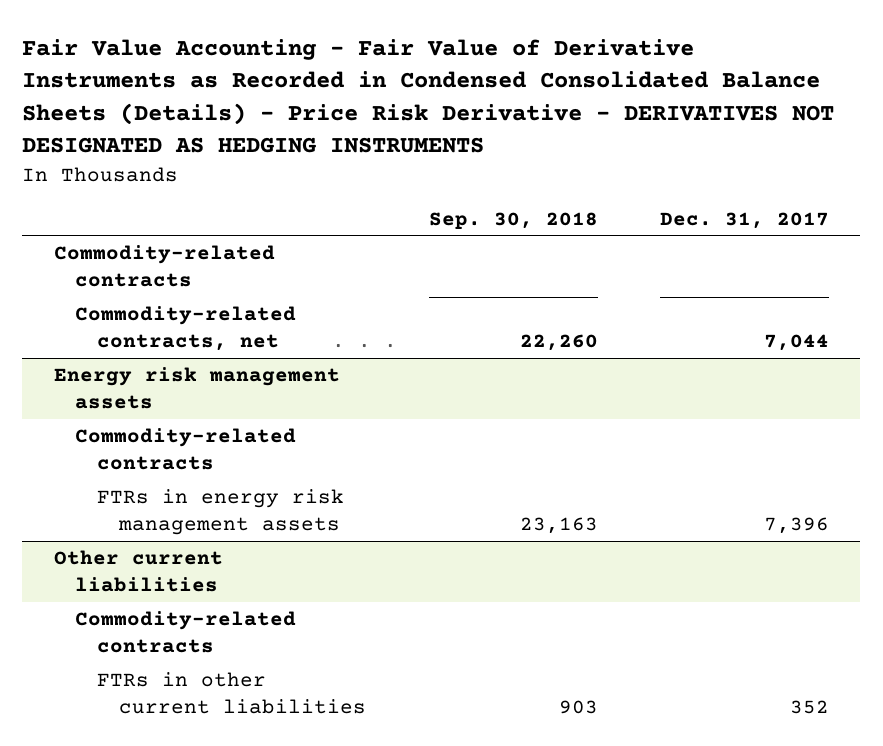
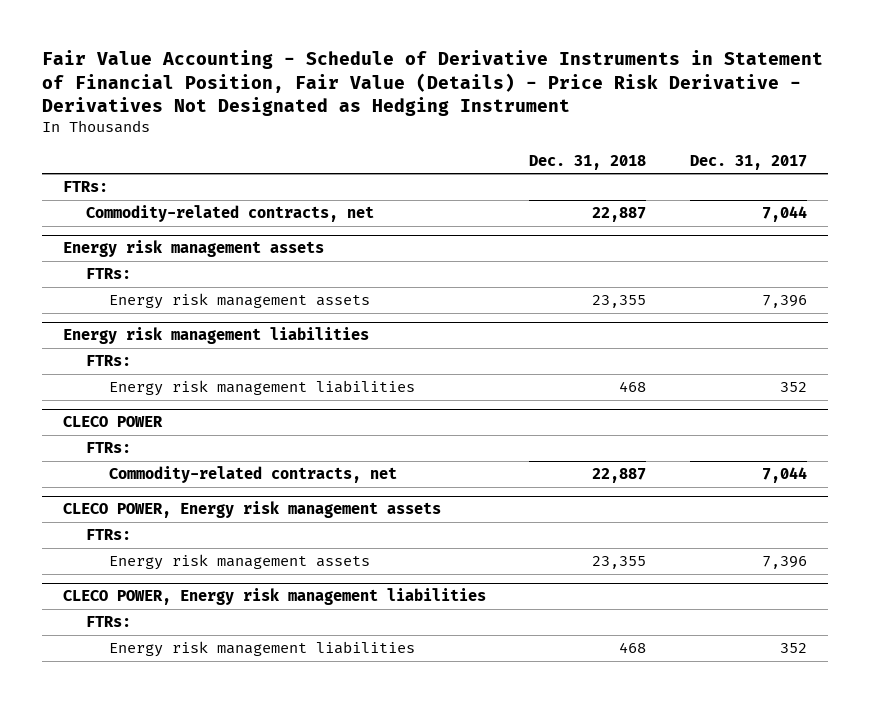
[22,38,835,154] Fair Value Accounting - Fair Value of Derivative Instruments as Recorded in Condensed Consolidated Balance Sheets (Details) - Price Risk Derivative - DERIVATIVES NOT DESIGNATED AS HEDGING INSTRUMENTS -> [41,50,823,116] Fair Value Accounting - Schedule of Derivative Instruments in Statement of Financial Position, Fair Value (Details) - Price Risk Derivative - Derivatives Not Designated as Hedging Instrument
[428,211,598,229] Sep. 30, 2018 -> none
none -> [529,154,647,170] Dec. 31, 2018
[53,244,275,288] Commodity-related contracts -> [63,181,109,193] FTRs:
[75,427,297,471] Commodity-related contracts -> [86,268,132,280] FTRs:
[97,488,345,536] FTRs in energy risk management assets -> [109,293,371,310] Energy risk management assets
[53,549,223,593] Other current liabilities -> [63,327,370,345] Energy risk management liabilities
[75,610,297,654] Commodity-related contracts -> [86,355,132,367] FTRs:
[97,671,367,715] FTRs in other current liabilities -> [109,380,416,397] Energy risk management liabilities
none -> [63,416,164,428] CLECO POWER
none -> [86,442,132,454] FTRs:
none -> [109,466,398,484] Commodity-related contracts, net
none -> [63,501,442,519] CLECO POWER, Energy risk management assets
none -> [86,529,132,541] FTRs:
none -> [109,554,371,571] Energy risk management assets
none -> [63,588,487,606] CLECO POWER, Energy risk management liabilities
none -> [86,616,132,628] FTRs:
none -> [109,641,416,658] Energy risk management liabilities

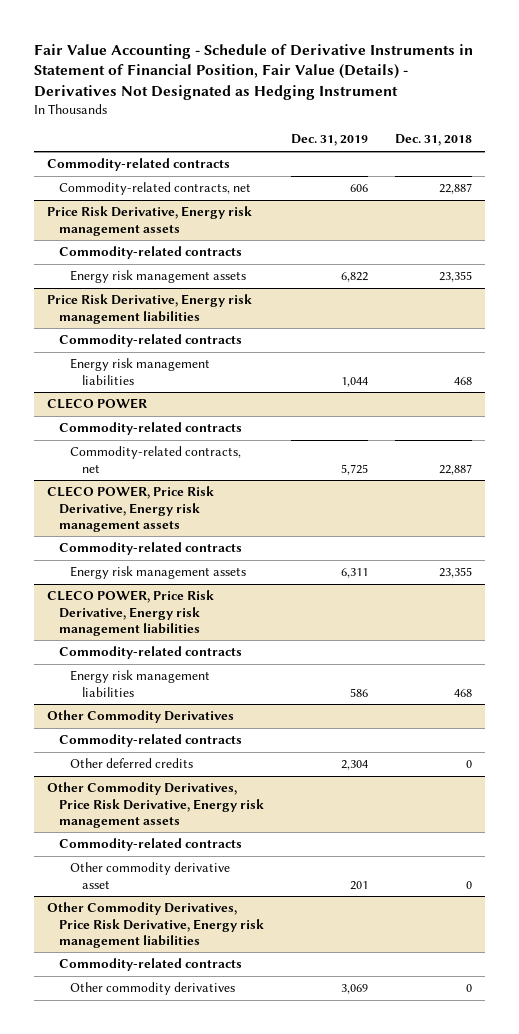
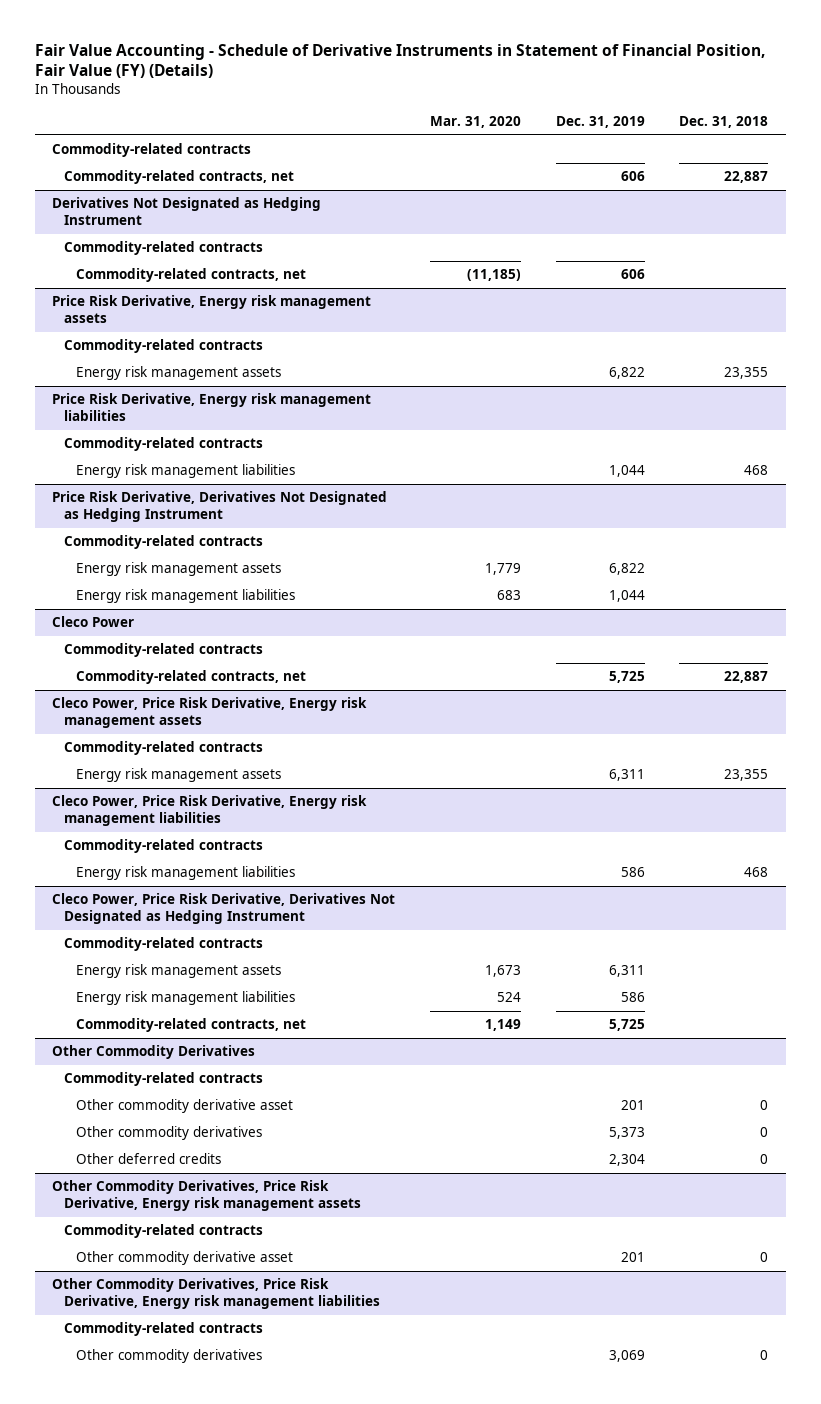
[33,43,473,100] Fair Value Accounting - Schedule of Derivative Instruments in Statement of Financial Position, Fair Value (Details) - Derivatives Not Designated as Hedging Instrument -> [34,43,765,79] Fair Value Accounting - Schedule of Derivative Instruments in Statement of Financial Position, Fair Value (FY) (Details)
none -> [430,116,522,129] Mar. 31, 2020
none -> [52,197,322,226] Derivatives Not Designated as Hedging Instrument
none -> [64,241,264,256] Commodity-related contracts
none -> [75,268,306,283] Commodity-related contracts, net
[47,398,148,410] CLECO POWER -> none
none -> [52,491,388,523] Price Risk Derivative, Derivatives Not Designated as Hedging Instrument
none -> [75,562,281,577] Energy risk management assets
none -> [75,589,295,604] Energy risk management liabilities
none -> [52,616,135,628] Cleco Power
none -> [64,643,264,658] Commodity-related contracts
[47,486,215,532] CLECO POWER, Price Risk Derivative, Energy risk management assets -> [52,697,368,729] Cleco Power, Price Risk Derivative, Energy risk management assets
[47,590,215,636] CLECO POWER, Price Risk Derivative, Energy risk management liabilities -> [52,795,368,827] Cleco Power, Price Risk Derivative, Energy risk management liabilities
none -> [52,893,396,925] Cleco Power, Price Risk Derivative, Derivatives Not Designated as Hedging Instrument
none -> [64,937,264,952] Commodity-related contracts
none -> [75,964,281,979] Energy risk management assets
none -> [75,991,295,1006] Energy risk management liabilities
none -> [75,1018,306,1033] Commodity-related contracts, net
none -> [75,1099,293,1114] Other commodity derivative asset
none -> [75,1126,262,1141] Other commodity derivatives

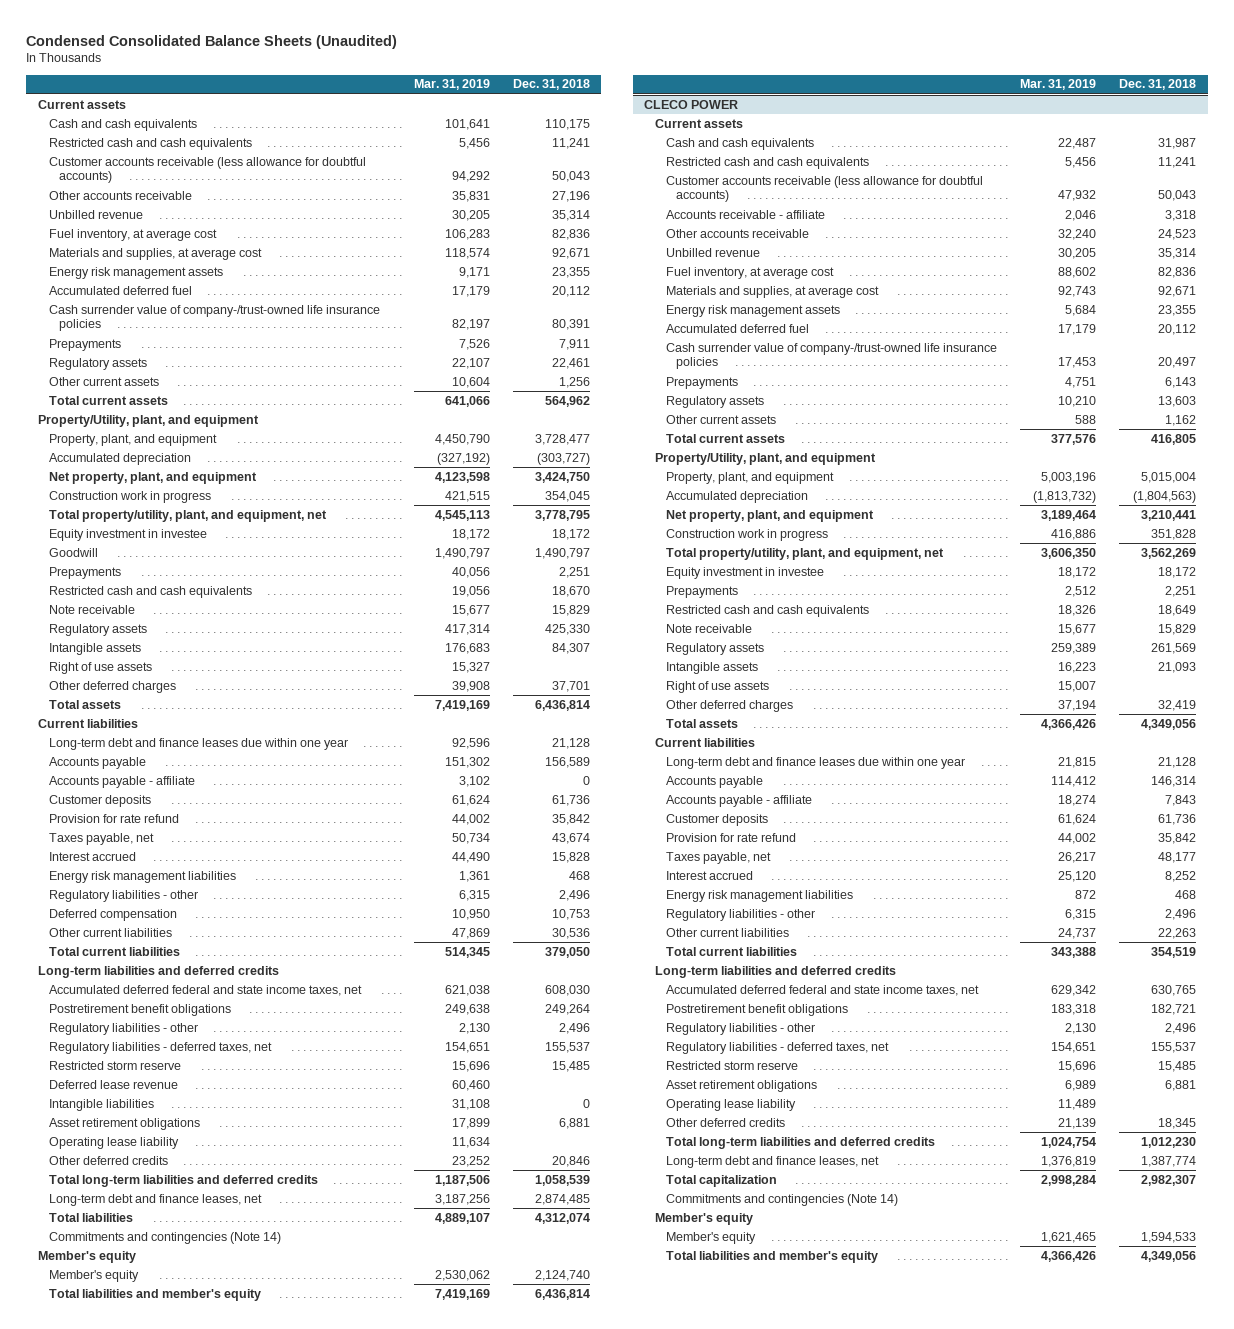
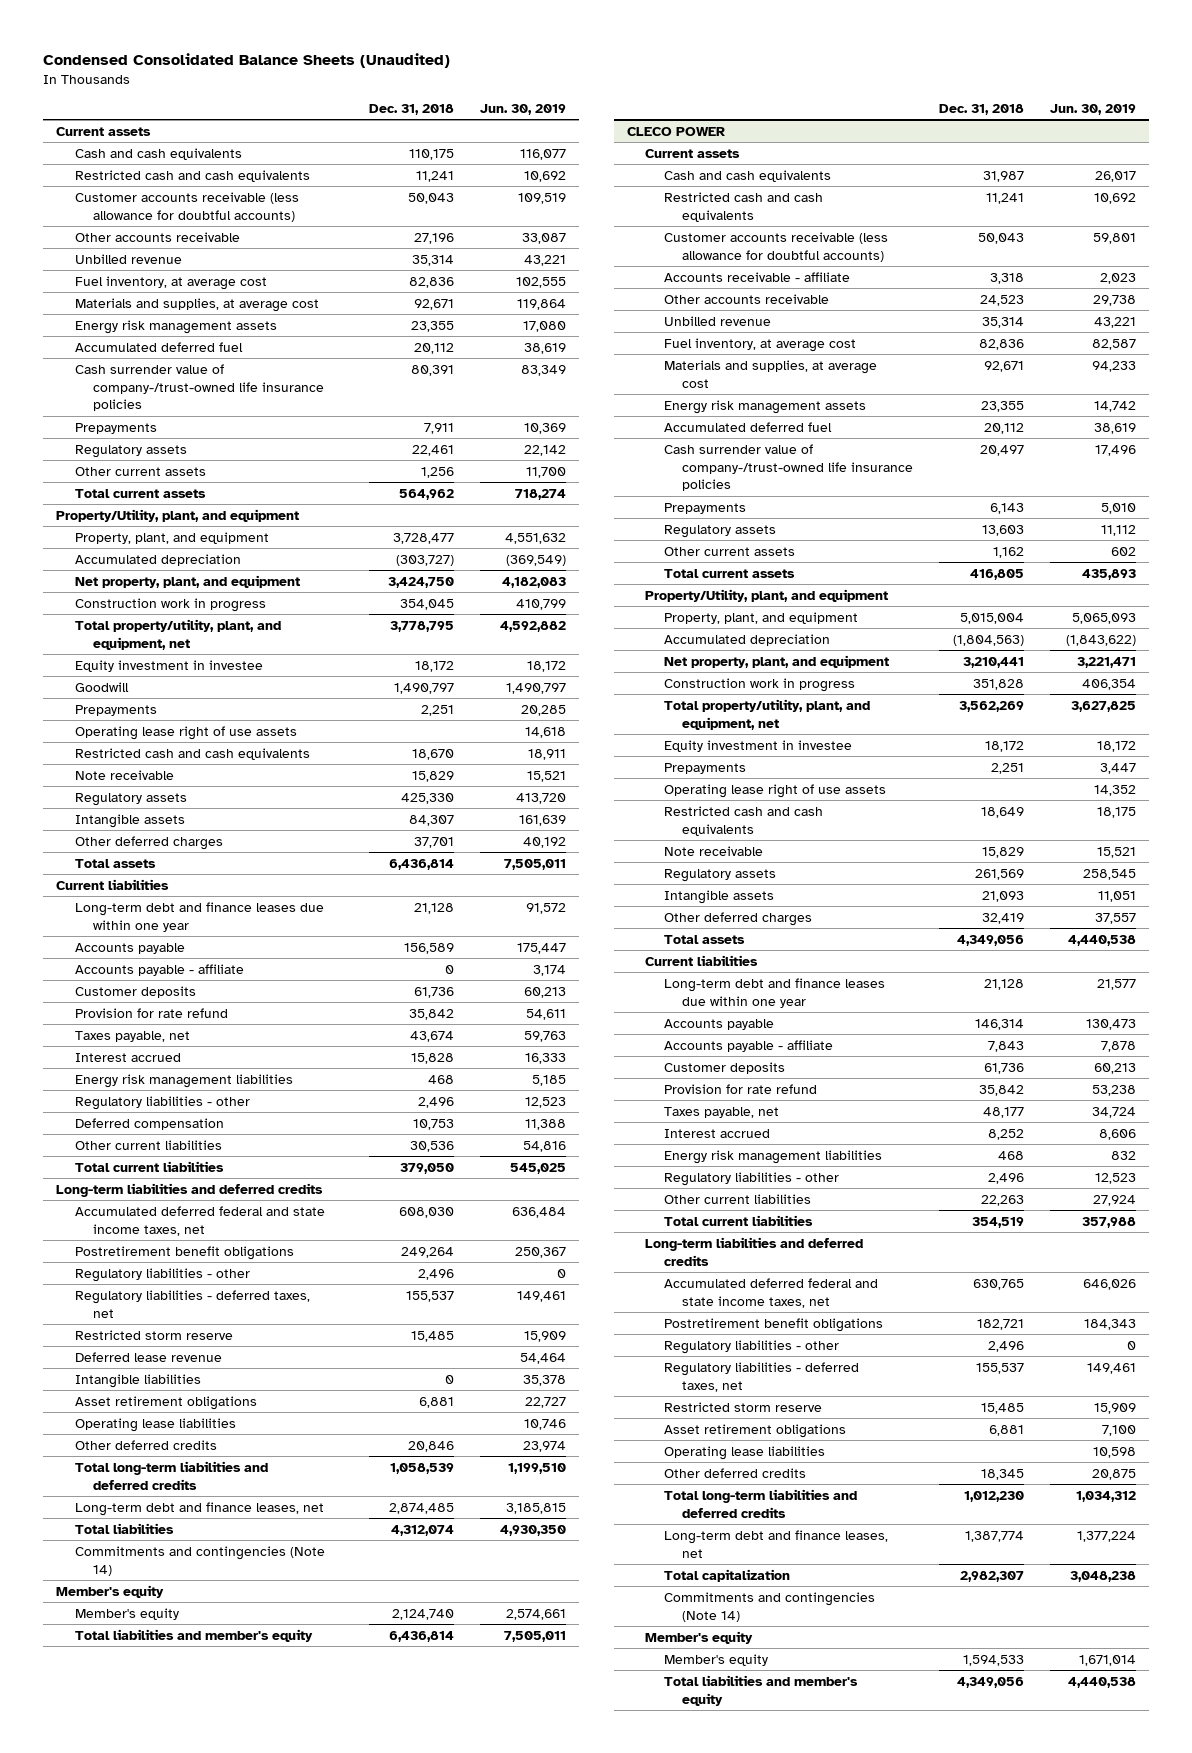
[413,79,490,91] Mar. 31, 2019 -> none
none -> [479,104,566,116] Jun. 30, 2019
none -> [74,725,297,740] Operating lease right of use assets
[48,661,152,674] Right of use assets -> none
[48,1136,179,1149] Operating lease liability -> [74,1417,236,1432] Operating lease liabilities
none -> [663,783,886,798] Operating lease right of use assets
[665,680,769,693] Right of use assets -> none
[665,1098,796,1111] Operating lease liability -> [663,1445,825,1460] Operating lease liabilities

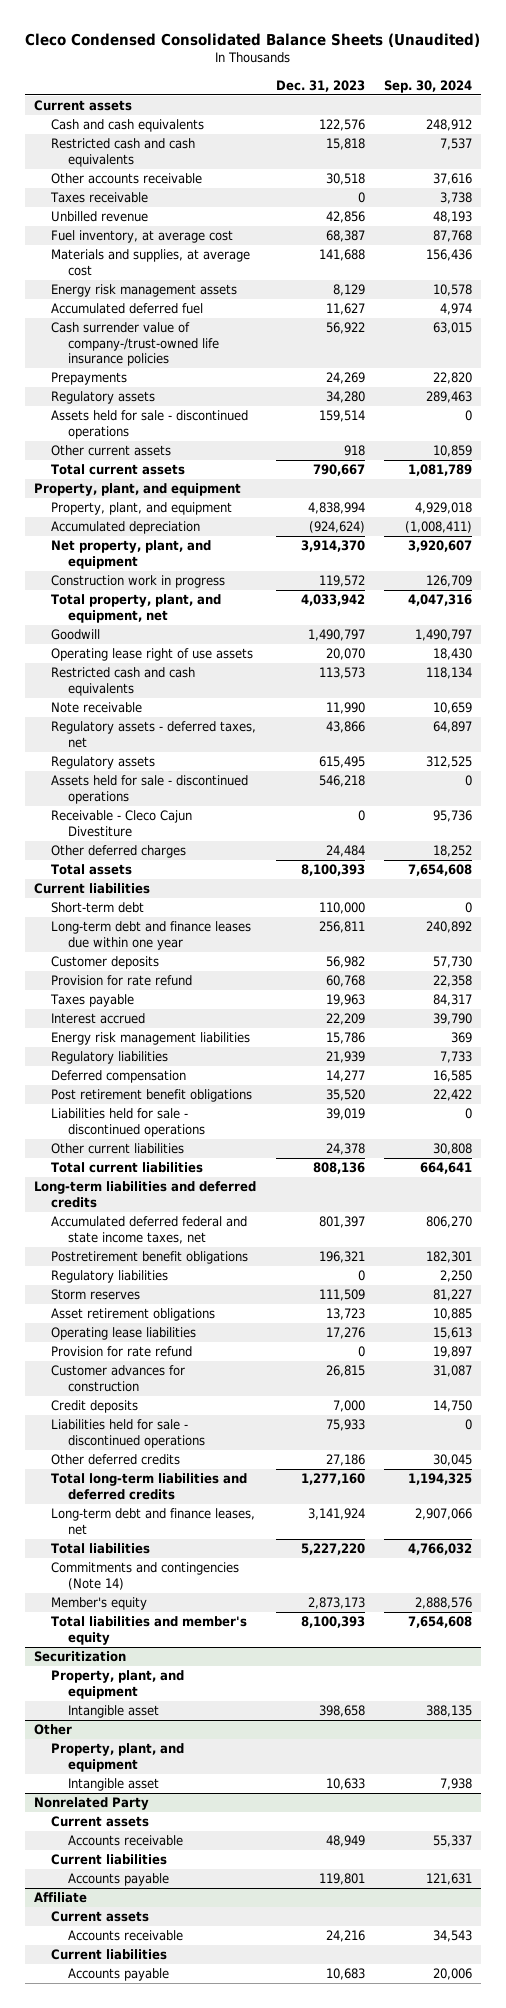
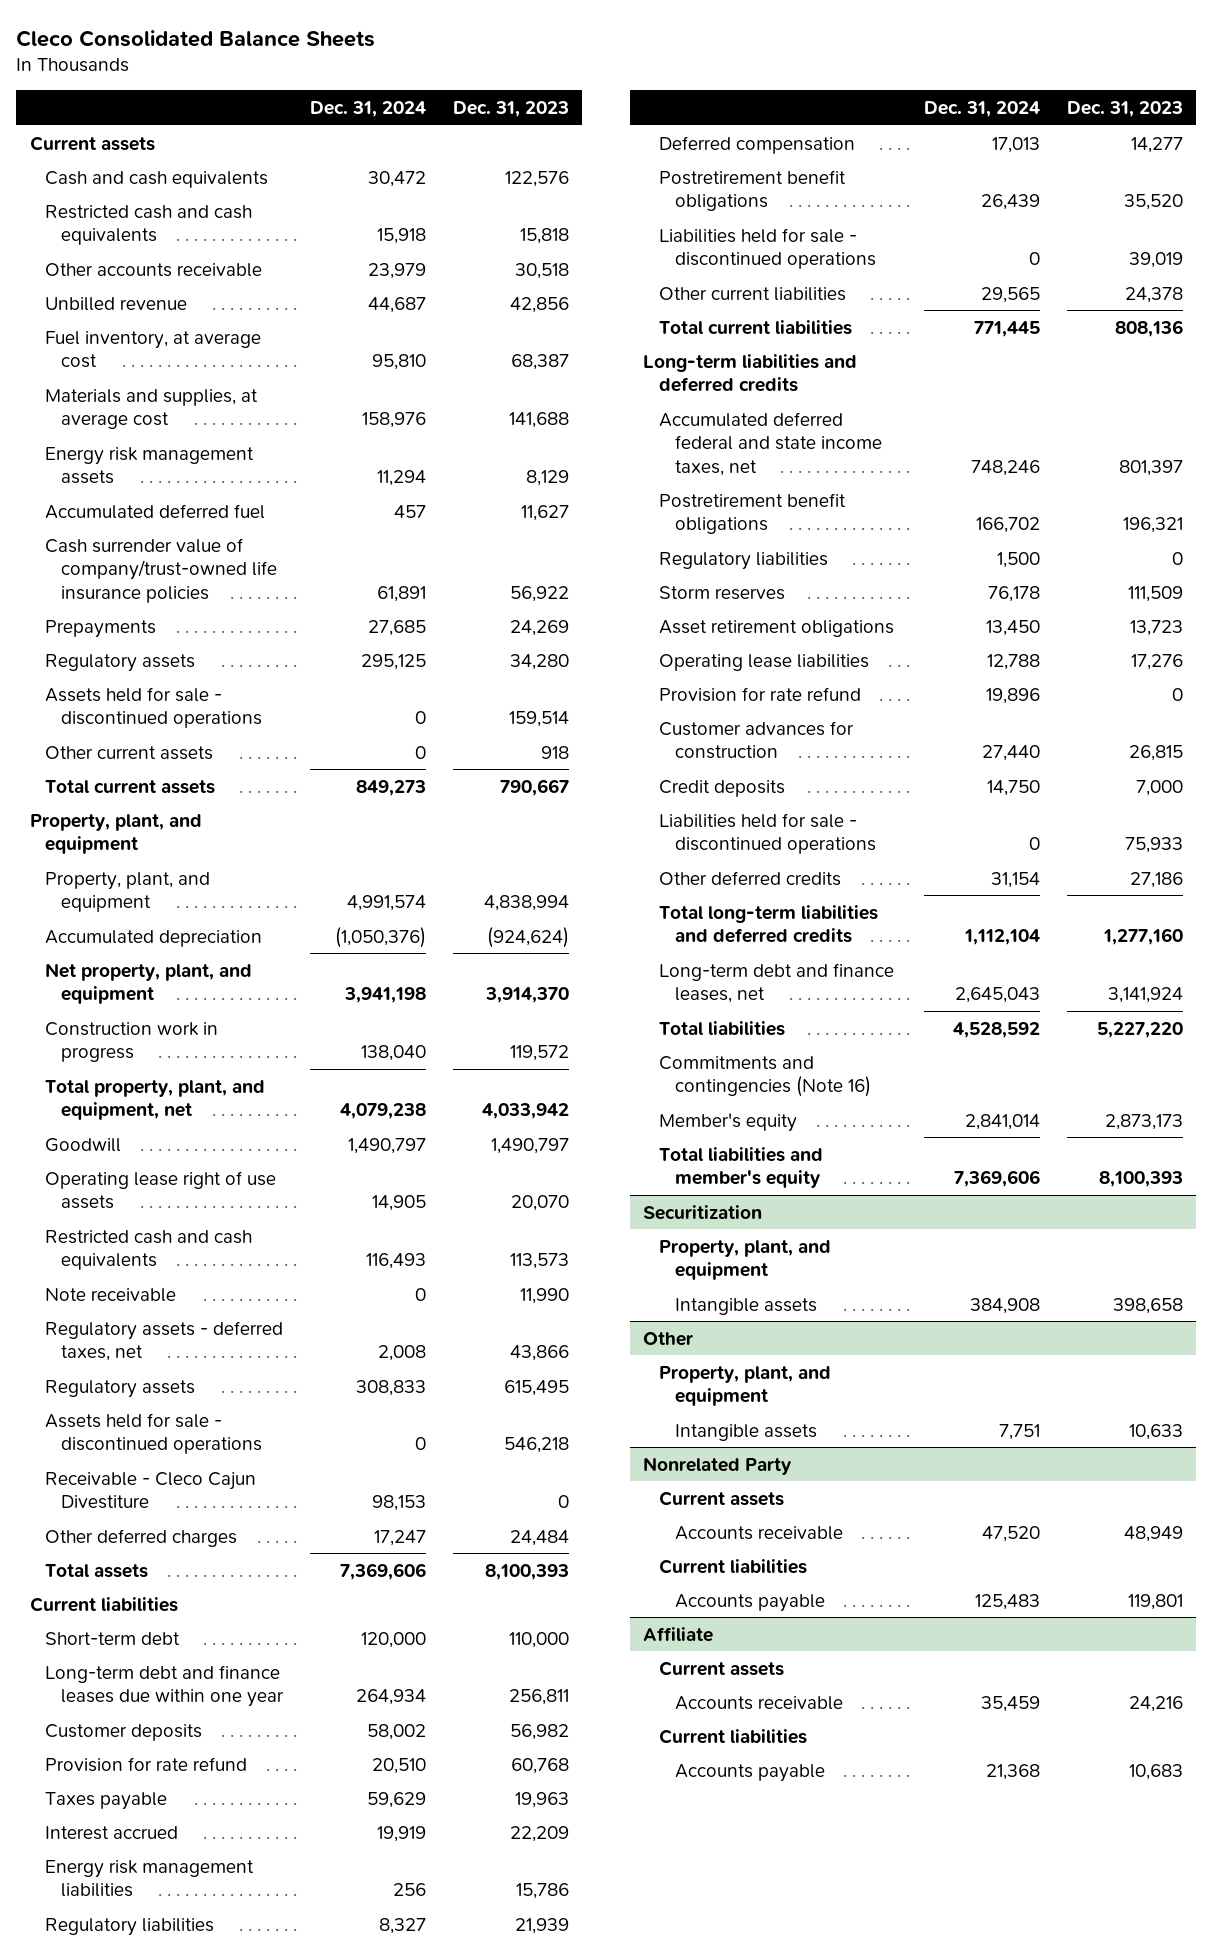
[25,32,481,47] Cleco Condensed Consolidated Balance Sheets (Unaudited) -> [16,29,376,47] Cleco Consolidated Balance Sheets
[383,79,472,93] Sep. 30, 2024 -> none
none -> [310,100,427,117] Dec. 31, 2024
[50,192,149,204] Taxes receivable -> none
[51,322,220,367] Cash surrender value of company-/trust-owned life insurance policies -> [45,537,278,603] Cash surrender value of company/trust-owned life insurance policies
[51,1089,253,1103] Post retirement benefit obligations -> [659,169,847,212] Postretirement benefit obligations
[51,1562,240,1590] Commitments and contingencies (Note 14) -> [659,1055,871,1098] Commitments and contingencies (Note 16)
[68,1705,160,1719] Intangible asset -> [674,1297,817,1315] Intangible assets
[68,1778,160,1792] Intangible asset -> [674,1423,817,1441] Intangible assets

